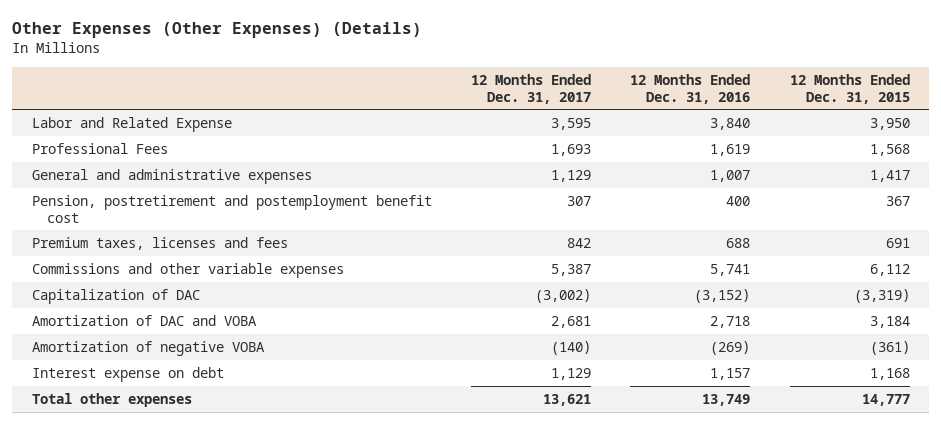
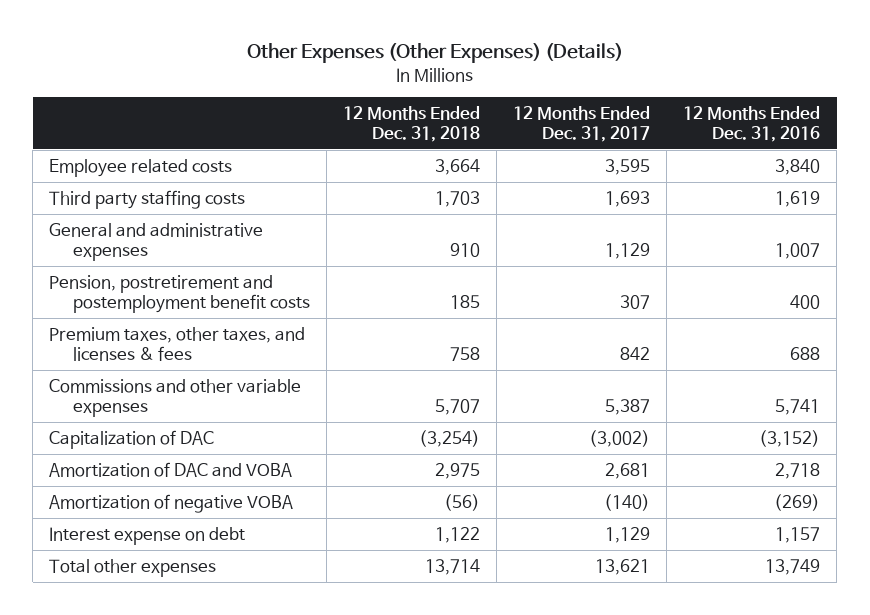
[789,73,910,104] 12 Months Ended Dec. 31, 2015 -> none
none -> [343,105,481,142] 12 Months Ended Dec. 31, 2018
[31,116,232,132] Labor and Related Expense -> [49,158,233,177] Employee related costs
[31,142,168,154] Professional Fees -> [49,189,246,209] Third party staffing costs
[31,194,432,223] Pension, postretirement and postemployment benefit cost -> [49,274,311,313] Pension, postretirement and postemployment benefit costs
[31,236,288,250] Premium taxes, licenses and fees -> [49,326,306,361] Premium taxes, other taxes, and licenses & fees

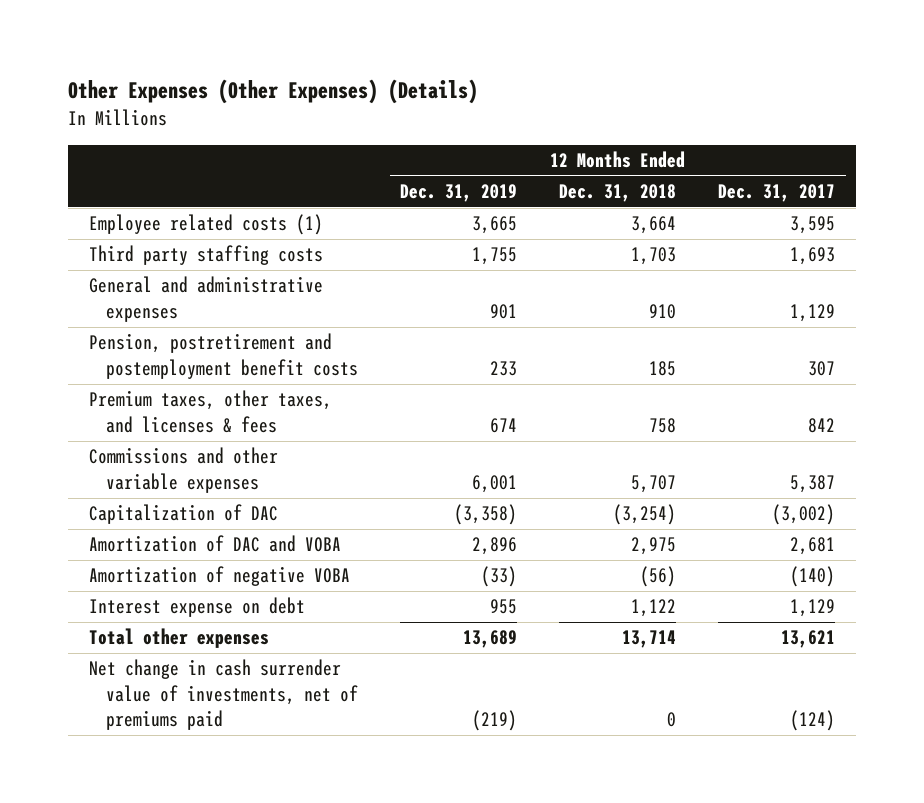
[683,105,821,142] 12 Months Ended Dec. 31, 2016 -> none
none -> [400,184,518,203] Dec. 31, 2019
[49,158,233,177] Employee related costs -> [88,214,323,236] Employee related costs (1)
none -> [88,659,359,731] Net change in cash surrender value of investments, net of premiums paid

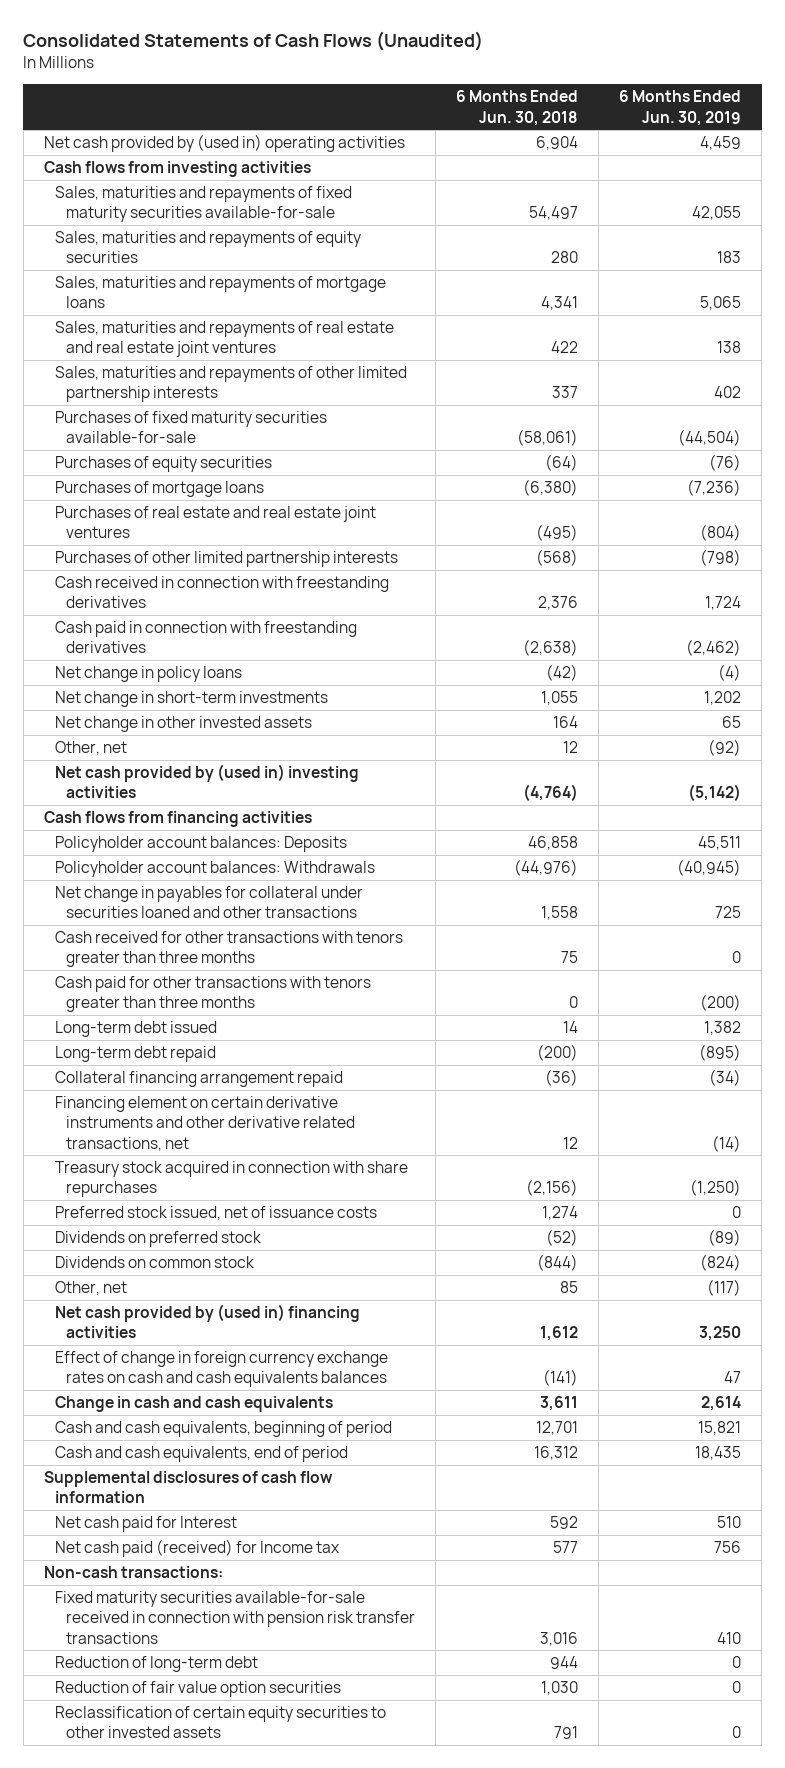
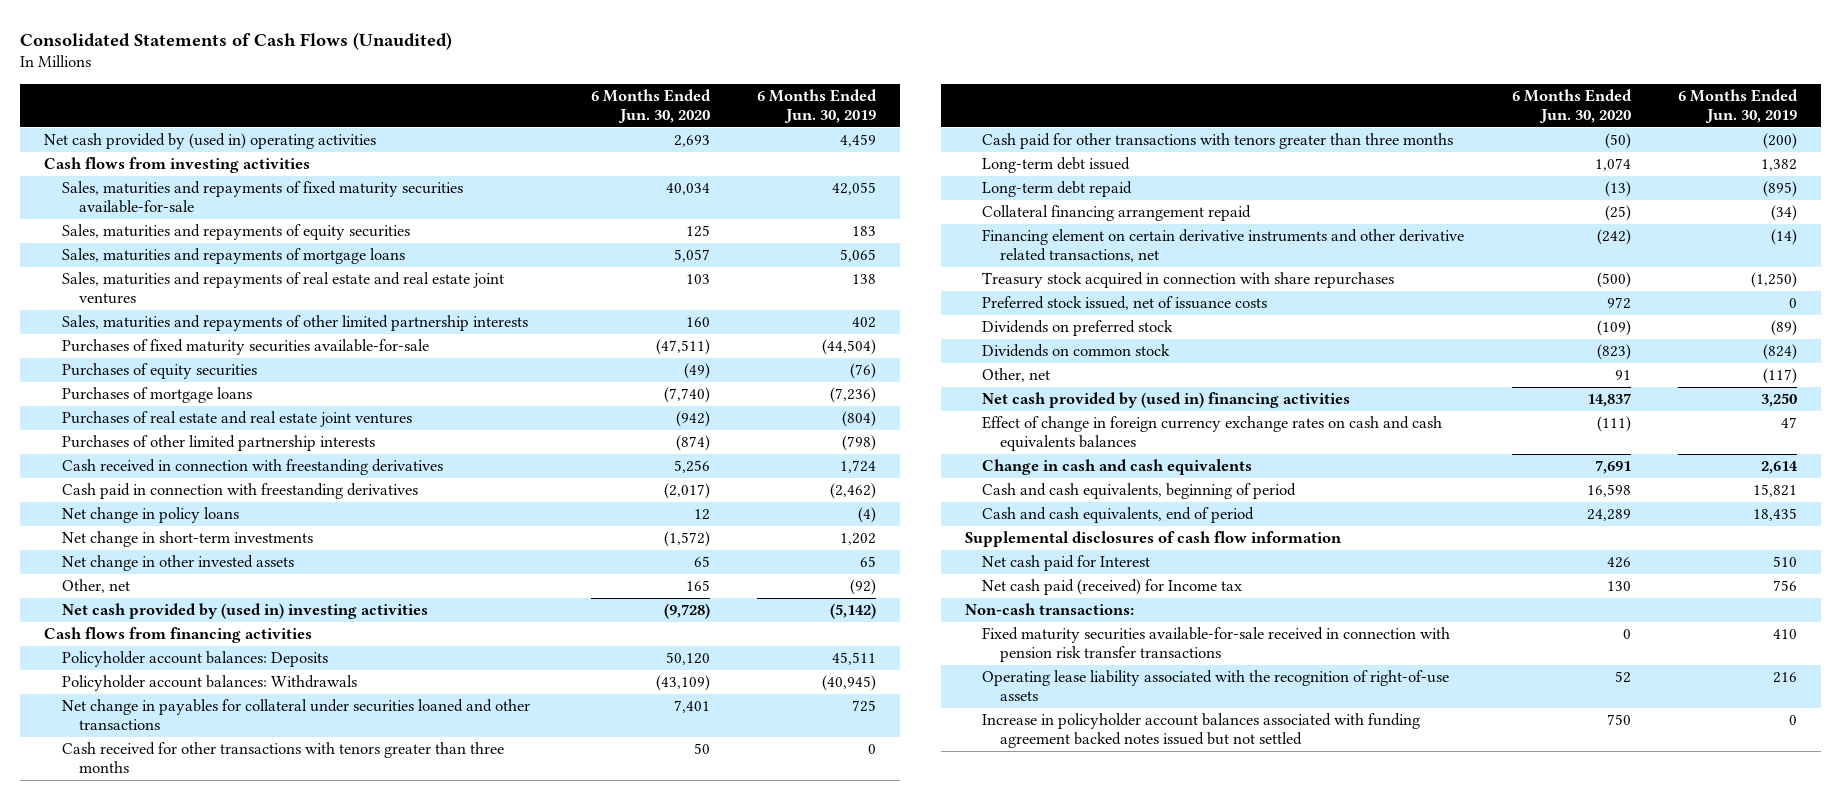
[456,90,579,126] 6 Months Ended Jun. 30, 2018 -> none
none -> [590,88,711,124] 6 Months Ended Jun. 30, 2020
[54,1656,258,1673] Reduction of long-term debt -> none
[54,1681,341,1698] Reduction of fair value option securities -> none
[54,1706,386,1739] Reclassification of certain equity securities to other invested assets -> none
none -> [982,670,1450,702] Operating lease liability associated with the recognition of right-of-use assets
none -> [982,713,1421,749] Increase in policyholder account balances associated with funding agreement backed notes issued but not settled

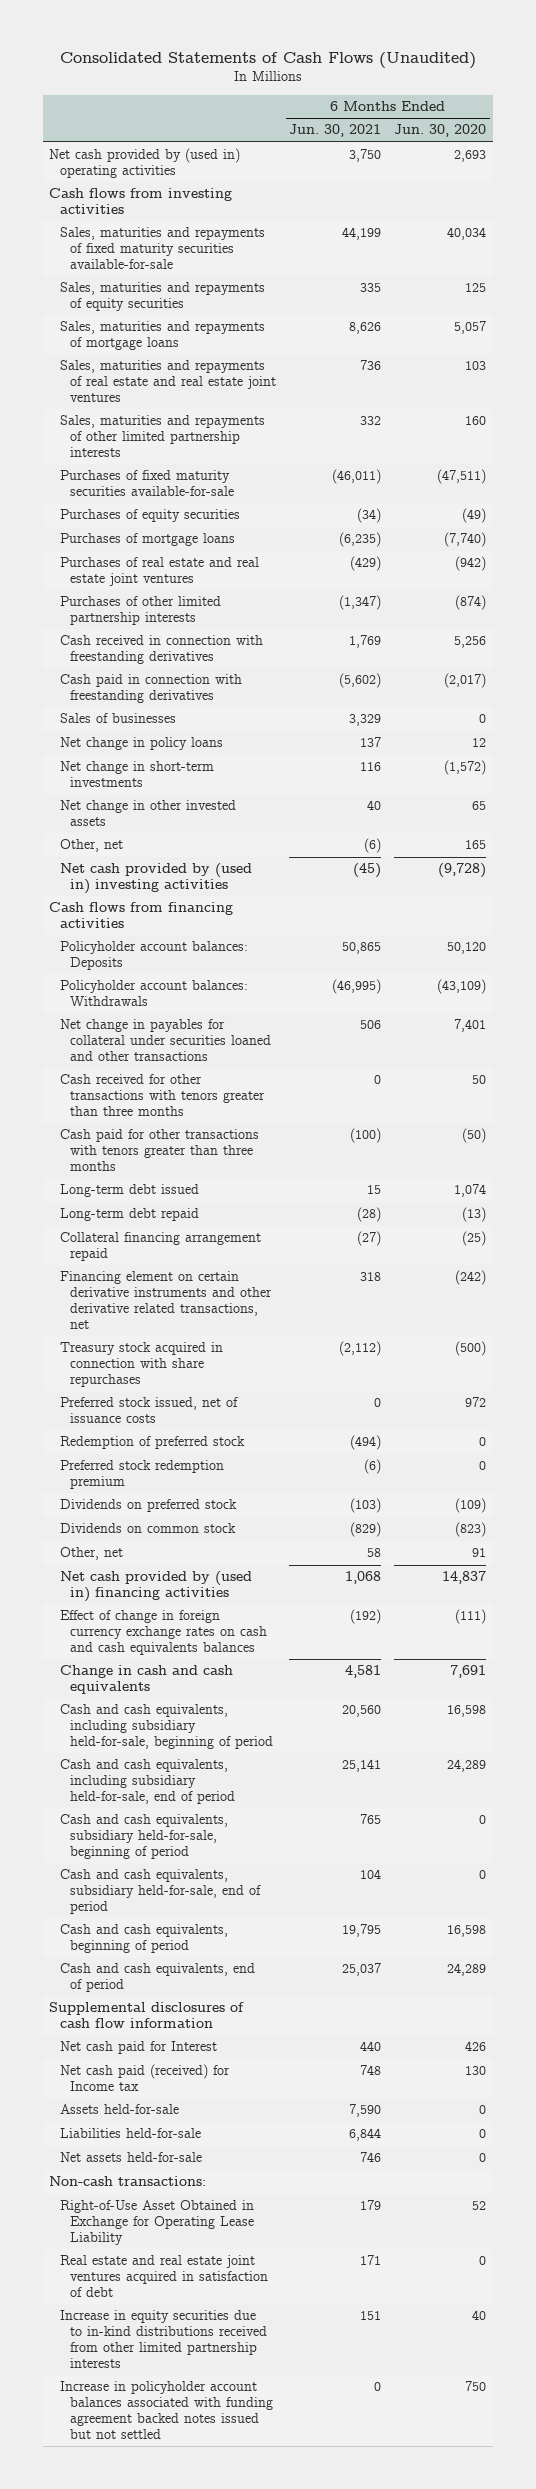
[757,88,878,124] 6 Months Ended Jun. 30, 2019 -> none
none -> [289,124,382,138] Jun. 30, 2021
none -> [59,713,176,724] Sales of businesses
none -> [59,1436,245,1450] Redemption of preferred stock
none -> [59,1460,224,1490] Preferred stock redemption premium
none -> [59,1704,273,1749] Cash and cash equivalents, including subsidiary held-for-sale, beginning of period
none -> [59,1759,235,1804] Cash and cash equivalents, including subsidiary held-for-sale, end of period
none -> [59,1814,228,1859] Cash and cash equivalents, subsidiary held-for-sale, beginning of period
none -> [59,1869,261,1914] Cash and cash equivalents, subsidiary held-for-sale, end of period
none -> [59,2104,179,2115] Assets held-for-sale
none -> [59,2128,201,2139] Liabilities held-for-sale
none -> [59,2152,202,2163] Net assets held-for-sale
[982,627,1451,663] Fixed maturity securities available-for-sale received in connection with pension risk transfer transactions -> none
[982,670,1450,702] Operating lease liability associated with the recognition of right-of-use assets -> [59,2200,254,2245] Right-of-Use Asset Obtained in Exchange for Operating Lease Liability
none -> [59,2255,268,2297] Real estate and real estate joint ventures acquired in satisfaction of debt
none -> [59,2310,267,2368] Increase in equity securities due to in-kind distributions received from other limited partnership interests

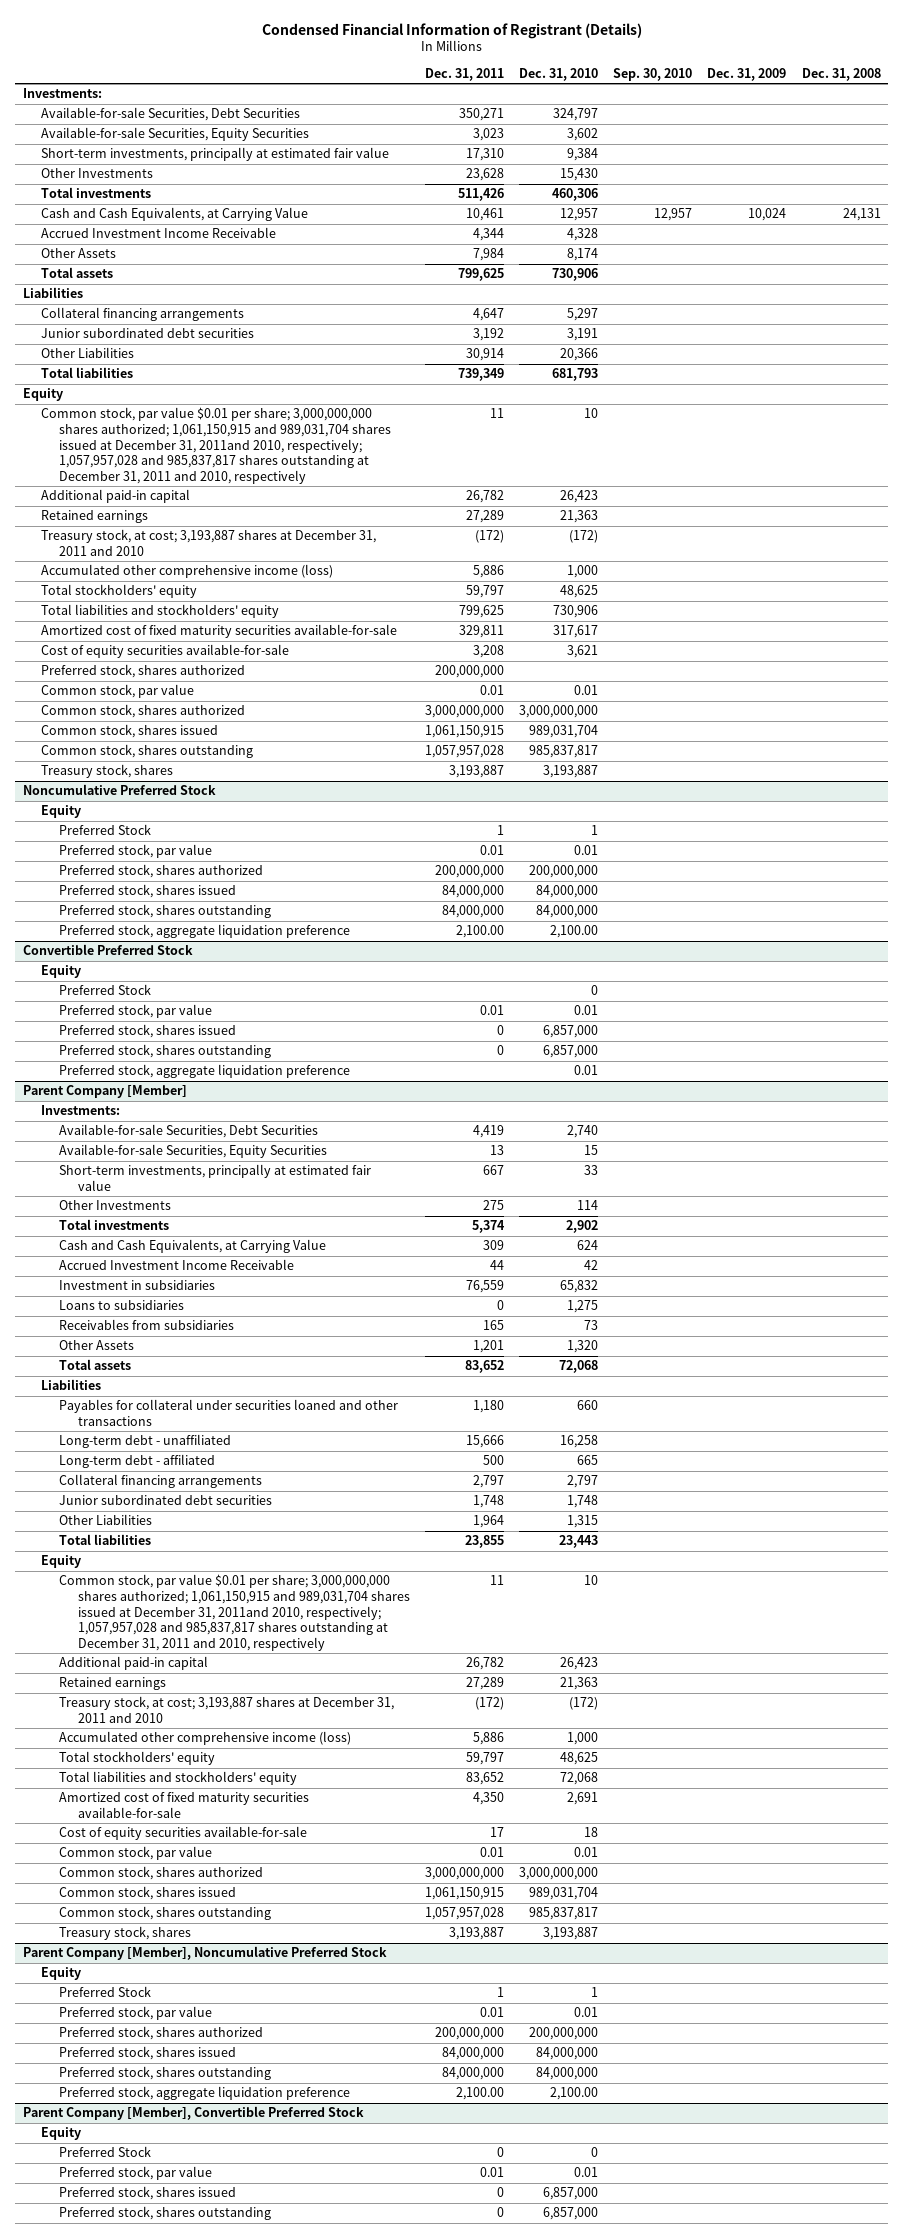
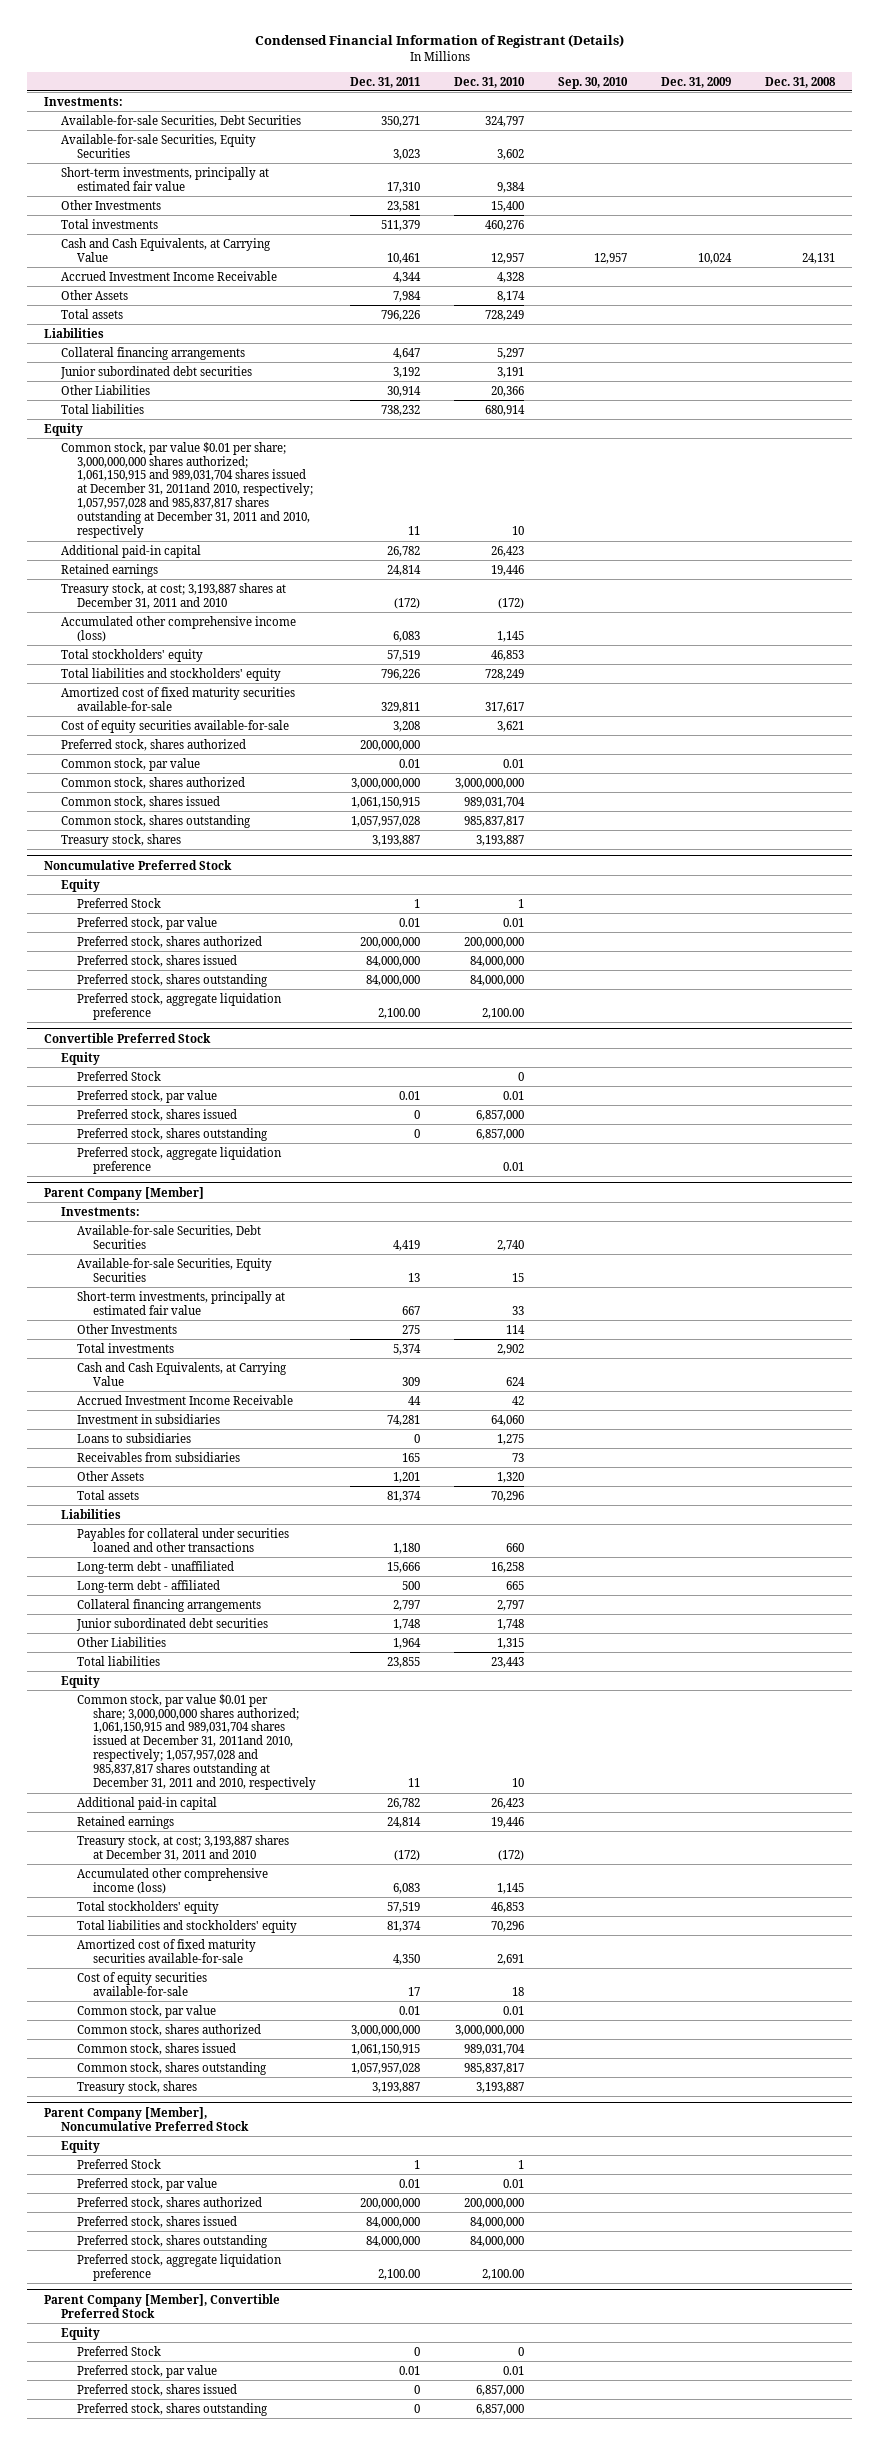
[465,168,504,182] 23,628 -> [387,200,421,212] 23,581
[559,168,598,182] 15,430 -> [491,200,525,212] 15,400
[457,188,504,202] 511,426 -> [381,219,421,231] 511,379
[551,188,598,202] 460,306 -> [485,219,525,231] 460,276
[457,268,504,282] 799,625 -> [381,309,421,321] 796,226
[551,268,598,282] 730,906 -> [485,309,525,321] 728,249
[457,368,504,382] 739,349 -> [381,404,421,416] 738,232
[551,368,598,382] 681,793 -> [485,404,526,416] 680,914
[465,510,504,524] 27,289 -> [387,564,422,576] 24,814
[559,510,598,524] 21,363 -> [491,564,525,576] 19,446
[472,565,504,579] 5,886 -> [393,630,421,642] 6,083
[566,565,598,579] 1,000 -> [497,630,525,642] 1,145
[465,585,504,599] 59,797 -> [387,649,421,661] 57,519
[559,585,598,599] 48,625 -> [491,649,525,661] 46,853
[458,605,504,619] 799,625 -> [381,668,421,680] 796,226
[552,605,598,619] 730,906 -> [485,668,525,680] 728,249
[465,1280,504,1294] 76,559 -> [387,1414,421,1426] 74,281
[559,1280,598,1294] 65,832 -> [491,1414,525,1426] 64,060
[464,1360,504,1374] 83,652 -> [387,1490,422,1502] 81,374
[558,1360,598,1374] 72,068 -> [491,1490,525,1502] 70,296
[465,1677,504,1691] 27,289 -> [387,1816,422,1828] 24,814
[559,1677,598,1691] 21,363 -> [491,1816,525,1828] 19,446
[472,1732,504,1746] 5,886 -> [393,1882,421,1894] 6,083
[566,1732,598,1746] 1,000 -> [497,1882,525,1894] 1,145
[465,1752,504,1766] 59,797 -> [387,1901,421,1913] 57,519
[559,1752,598,1766] 48,625 -> [491,1901,525,1913] 46,853
[465,1772,504,1786] 83,652 -> [387,1920,422,1932] 81,374
[559,1772,598,1786] 72,068 -> [491,1920,525,1932] 70,296

